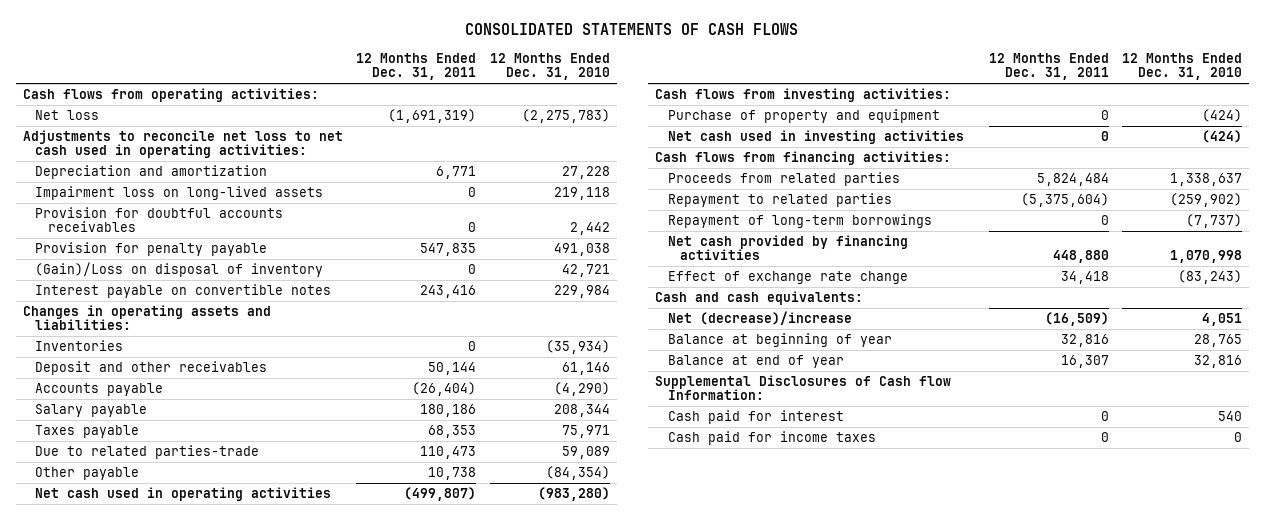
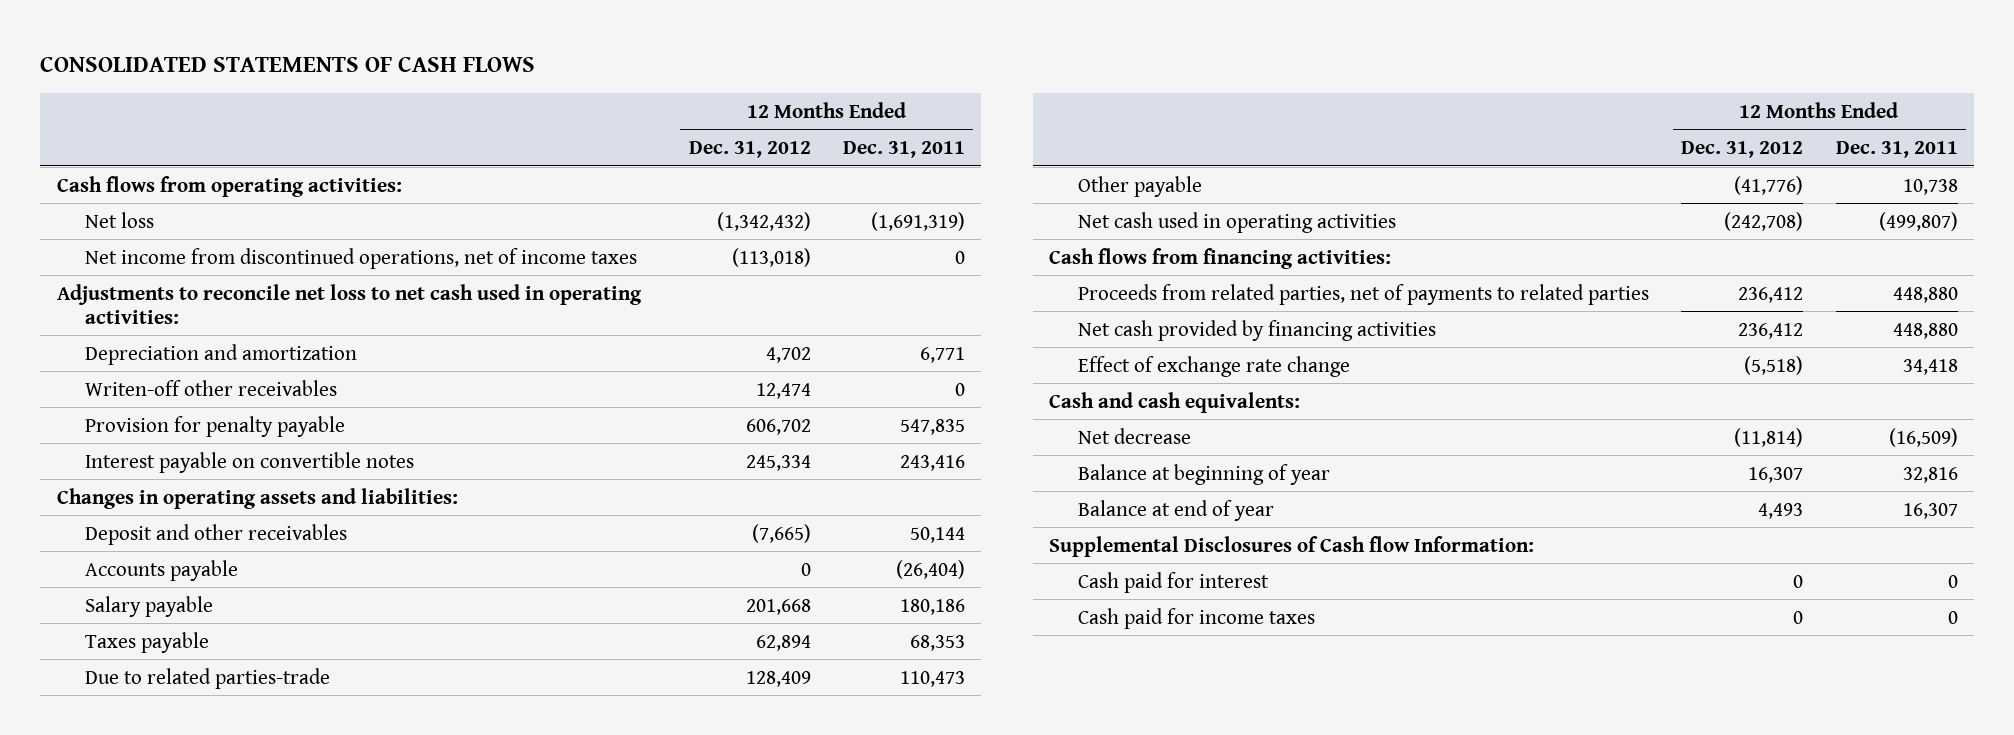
[489,52,610,81] 12 Months Ended Dec. 31, 2010 -> none
none -> [688,141,811,159] Dec. 31, 2012
none -> [85,247,638,269] Net income from discontinued operations, net of income taxes
[35,185,324,200] Impairment loss on long-lived assets -> none
[35,206,284,233] Provision for doubtful accounts receivables -> none
none -> [85,379,338,396] Writen-off other receivables
[35,261,324,277] (Gain)/Loss on disposal of inventory -> none
[35,339,124,351] Inventories -> none
[654,87,951,102] Cash flows from investing activities: -> none
[667,108,940,123] Purchase of property and equipment -> none
[667,129,964,144] Net cash used in investing activities -> none
[667,192,892,207] Repayment to related parties -> none
[667,213,932,228] Repayment of long-term borrowings -> none
[667,171,900,186] Proceeds from related parties -> [1077,283,1649,305] Proceeds from related parties, net of payments to related parties
[1036,172,1109,186] 5,824,484 -> [1892,286,1958,303] 448,880
[667,310,852,325] Net (decrease)/increase -> [1077,427,1191,444] Net decrease

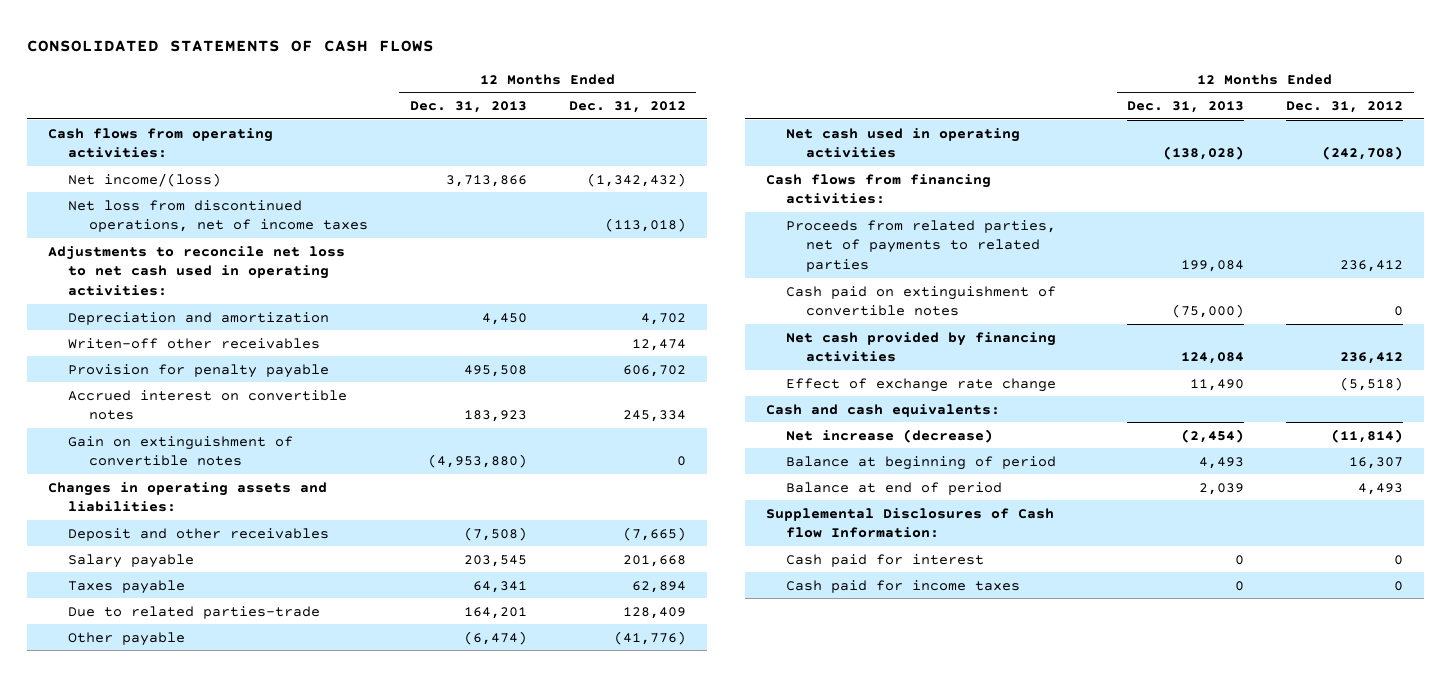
[842,141,965,159] Dec. 31, 2011 -> none
none -> [409,100,527,113] Dec. 31, 2013
[85,211,155,228] Net loss -> [68,172,222,187] Net income/(loss)
[85,247,638,269] Net income from discontinued operations, net of income taxes -> [68,199,368,233] Net loss from discontinued operations, net of income taxes
[85,451,415,473] Interest payable on convertible notes -> [68,389,348,421] Accrued interest on convertible notes
none -> [68,435,294,467] Gain on extinguishment of convertible notes
[85,559,239,581] Accounts payable -> none
none -> [785,285,1056,317] Cash paid on extinguishment of convertible notes
[1077,427,1191,444] Net decrease -> [785,428,993,443] Net increase (decrease)
[1077,463,1330,485] Balance at beginning of year -> [785,455,1056,470] Balance at beginning of period
[1077,499,1274,521] Balance at end of year -> [785,481,1002,495] Balance at end of period

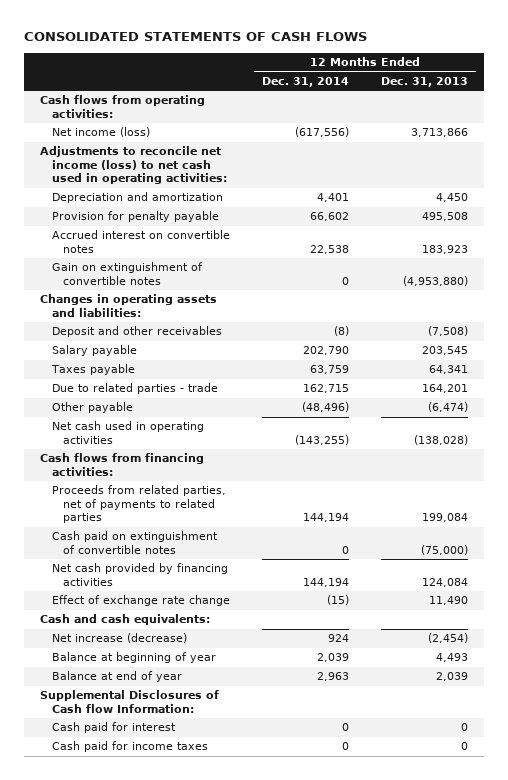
[568,100,686,113] Dec. 31, 2012 -> none
none -> [261,76,349,87] Dec. 31, 2014
[68,199,368,233] Net loss from discontinued operations, net of income taxes -> none
[68,172,222,187] Net income/(loss) -> [51,127,150,138] Net income (loss)
[48,245,346,296] Adjustments to reconcile net loss to net cash used in operating activities: -> [40,146,227,185] Adjustments to reconcile net income (loss) to net cash used in operating activities:
[68,337,321,349] Writen-off other receivables -> none
[68,605,321,619] Due to related parties-trade -> [51,383,218,395] Due to related parties - trade
[785,455,1056,470] Balance at beginning of period -> [51,652,216,664] Balance at beginning of year
[785,481,1002,495] Balance at end of period -> [51,671,182,683] Balance at end of year

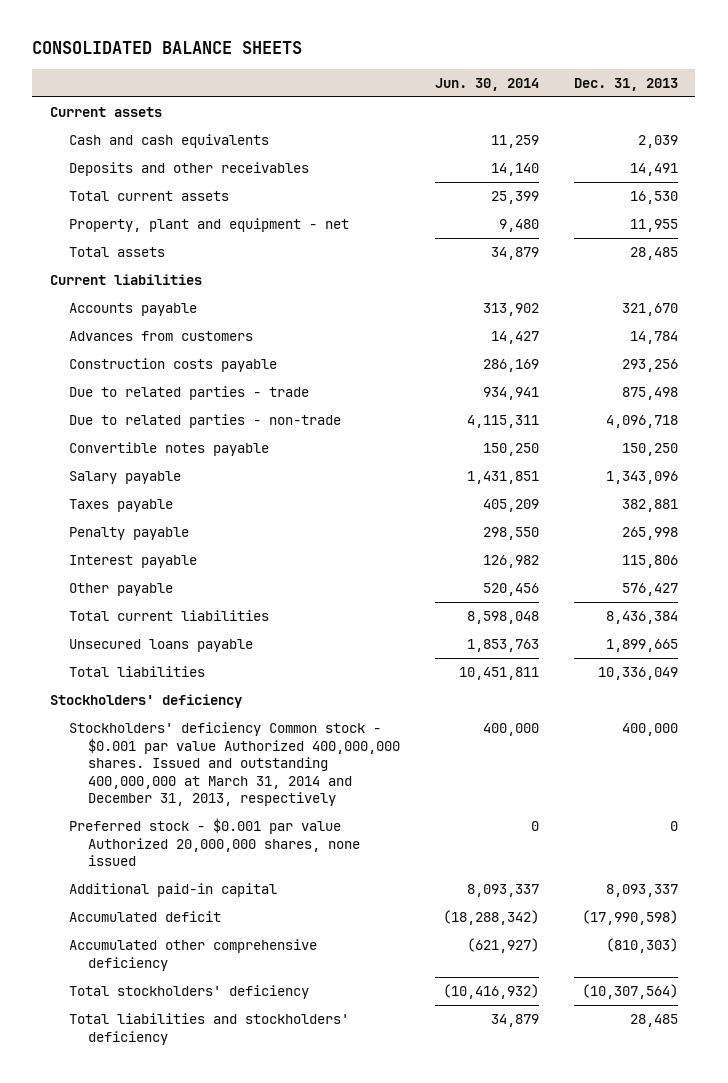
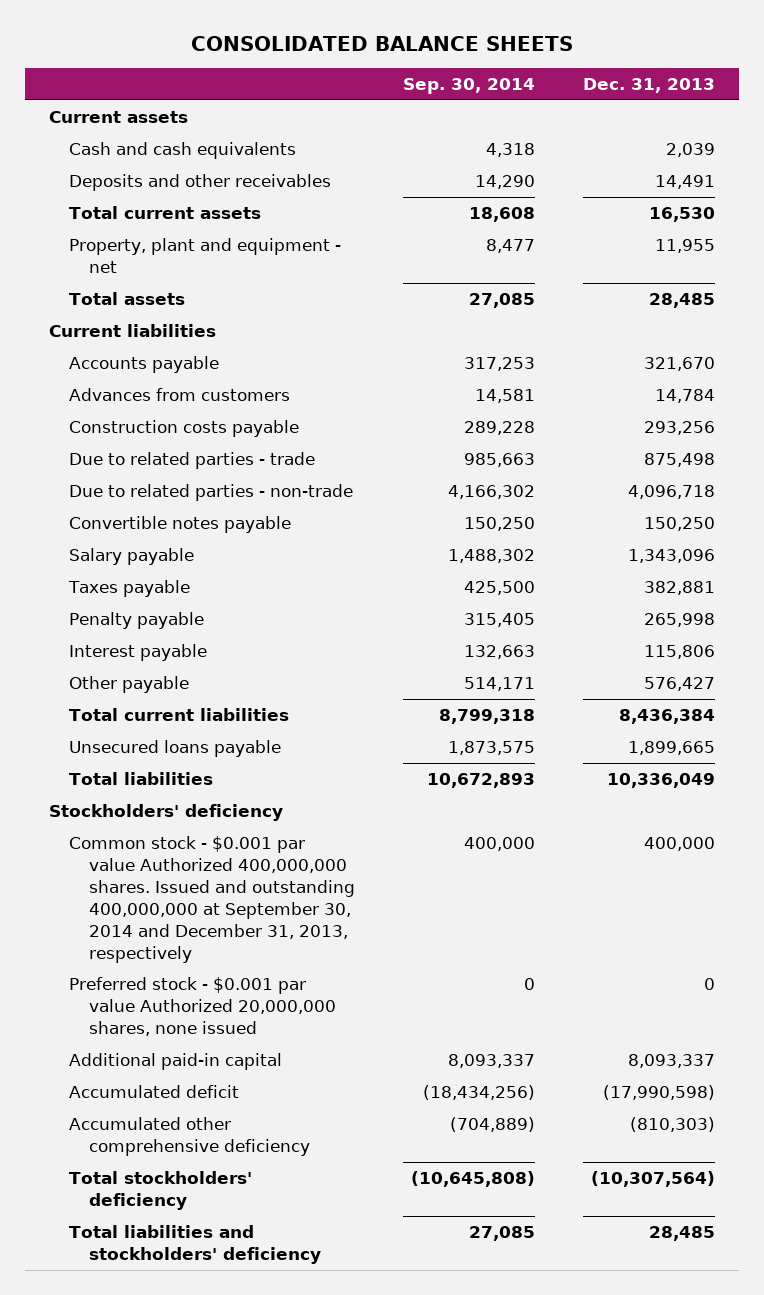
[434,77,539,91] Jun. 30, 2014 -> none
none -> [402,78,535,95] Sep. 30, 2014
[68,722,400,807] Stockholders' deficiency Common stock - $0.001 par value Authorized 400,000,000 shares. Issued and outstanding 400,000,000 at March 31, 2014 and December 31, 2013, respectively -> [68,836,355,963] Common stock - $0.001 par value Authorized 400,000,000 shares. Issued and outstanding 400,000,000 at September 30, 2014 and December 31, 2013, respectively

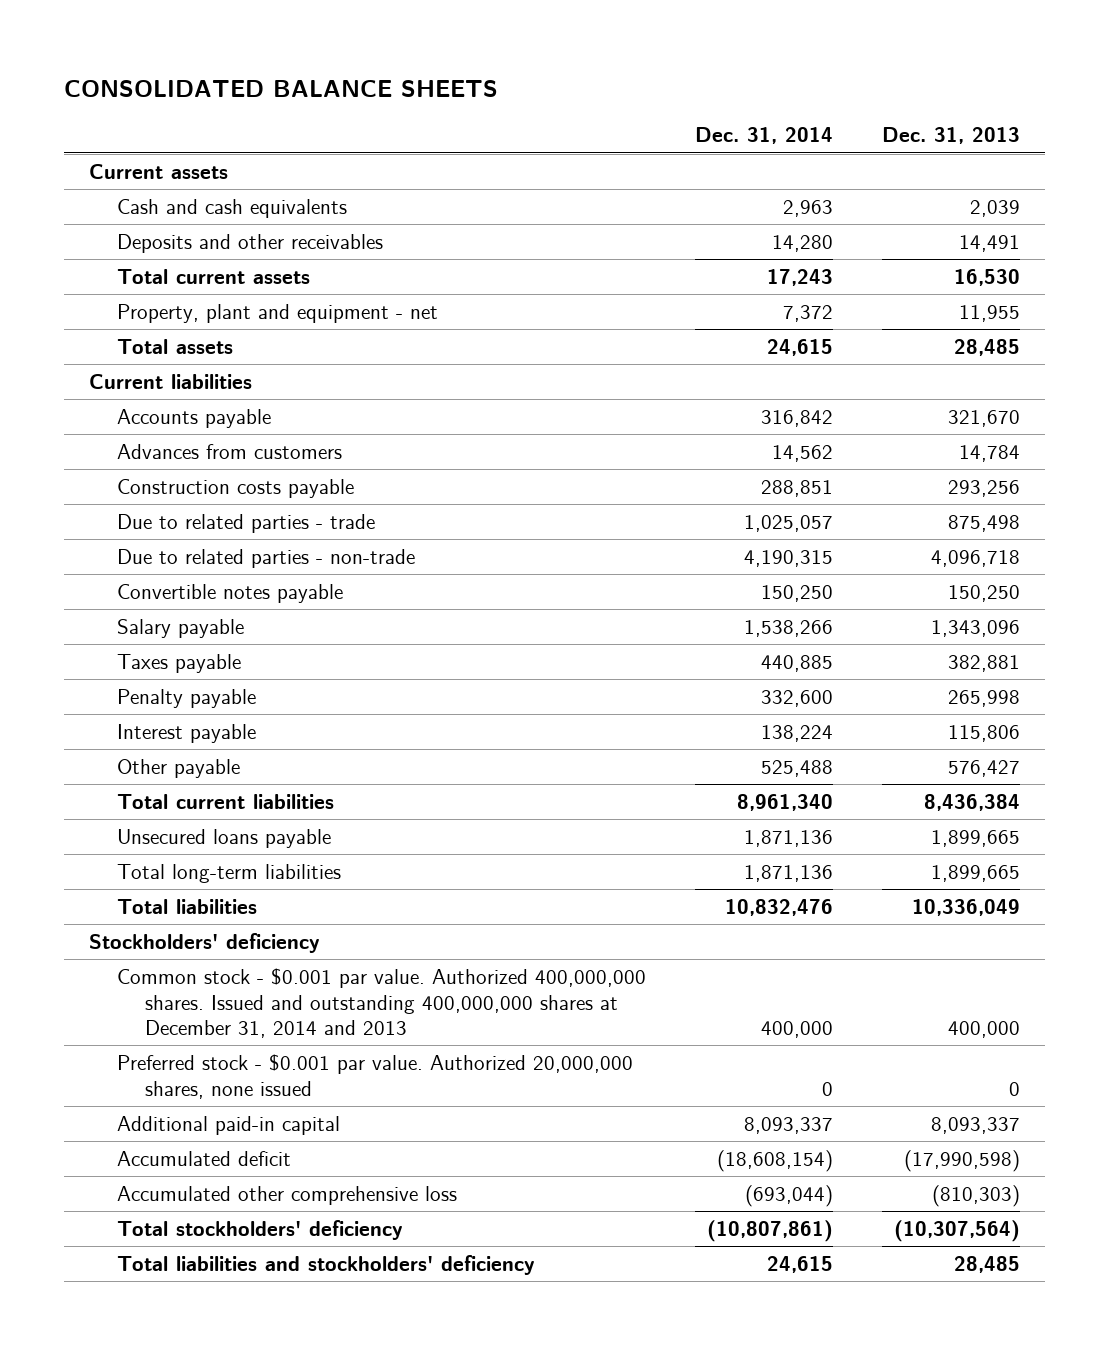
[402,78,535,95] Sep. 30, 2014 -> none
none -> [695,127,834,145] Dec. 31, 2014
none -> [116,863,341,883] Total long-term liabilities
[68,836,355,963] Common stock - $0.001 par value Authorized 400,000,000 shares. Issued and outstanding 400,000,000 at September 30, 2014 and December 31, 2013, respectively -> [116,967,646,1039] Common stock - $0.001 par value. Authorized 400,000,000 shares. Issued and outstanding 400,000,000 shares at December 31, 2014 and 2013
[68,977,336,1036] Preferred stock - $0.001 par value Authorized 20,000,000 shares, none issued -> [116,1053,633,1099] Preferred stock - $0.001 par value. Authorized 20,000,000 shares, none issued
[68,1117,310,1156] Accumulated other comprehensive deficiency -> [116,1185,457,1205] Accumulated other comprehensive loss

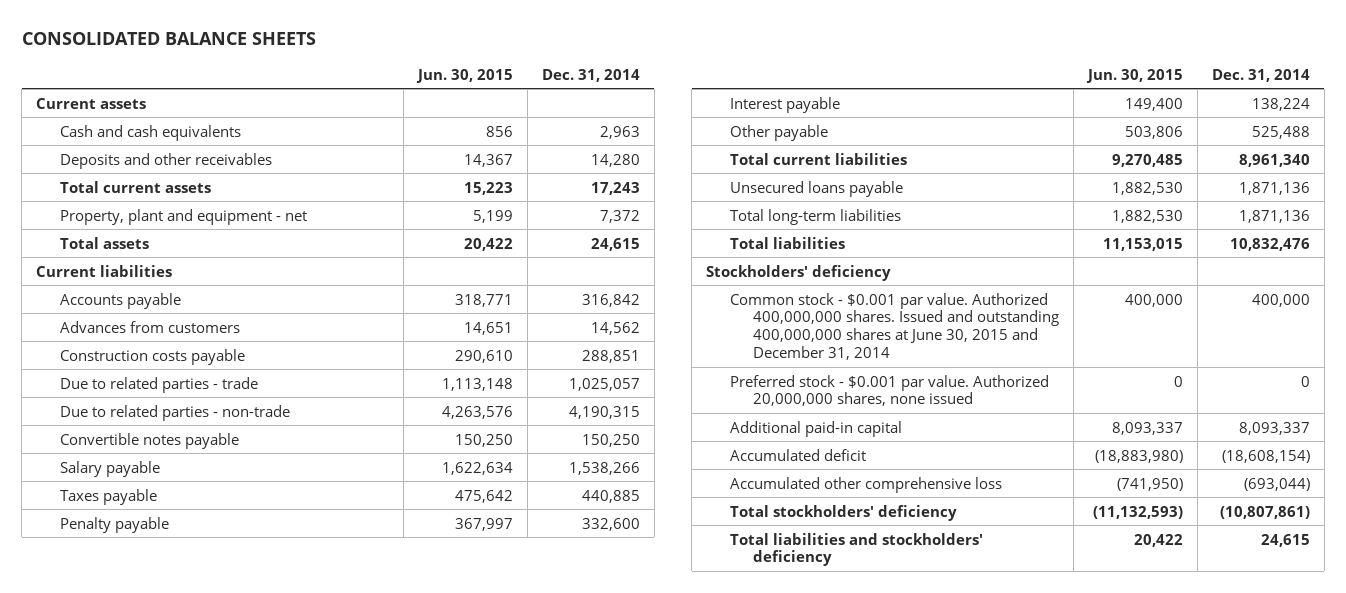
[882,127,1021,145] Dec. 31, 2013 -> none
none -> [415,68,513,83] Jun. 30, 2015
[116,967,646,1039] Common stock - $0.001 par value. Authorized 400,000,000 shares. Issued and outstanding 400,000,000 shares at December 31, 2014 and 2013 -> [729,292,1060,361] Common stock - $0.001 par value. Authorized 400,000,000 shares. Issued and outstanding 400,000,000 shares at June 30, 2015 and December 31, 2014

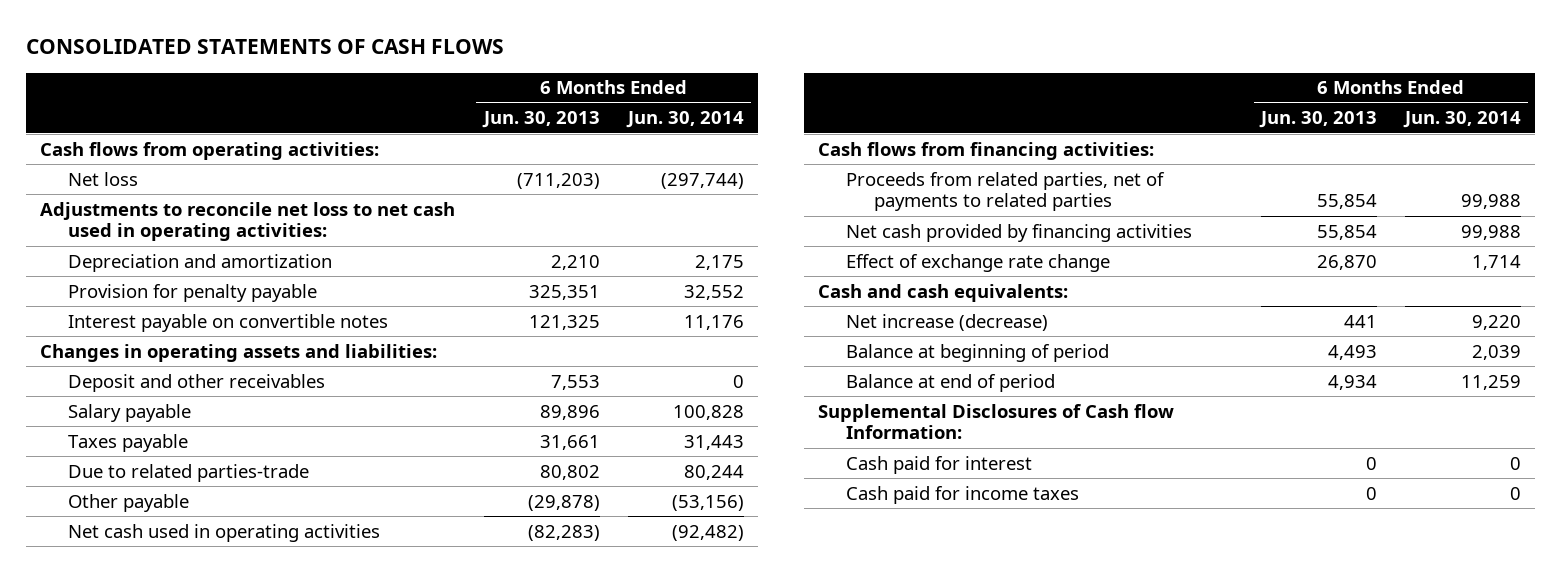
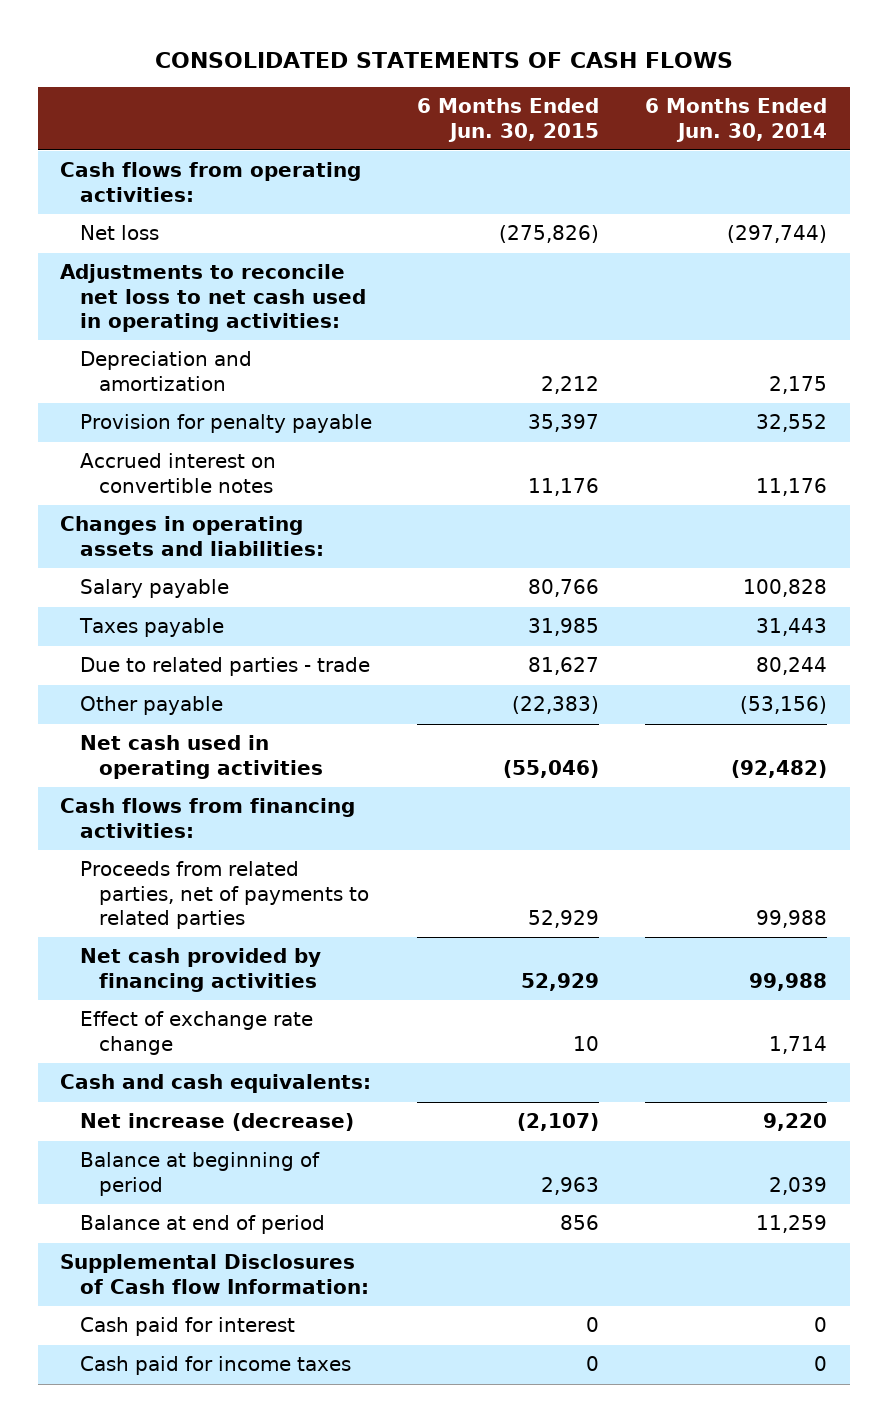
[481,111,600,129] Jun. 30, 2013 -> none
none -> [417,98,600,142] 6 Months Ended Jun. 30, 2015
[68,313,389,332] Interest payable on convertible notes -> [79,453,276,493] Accrued interest on convertible notes
[68,373,326,392] Deposit and other receivables -> none
[68,463,310,482] Due to related parties-trade -> [79,657,370,677] Due to related parties - trade

